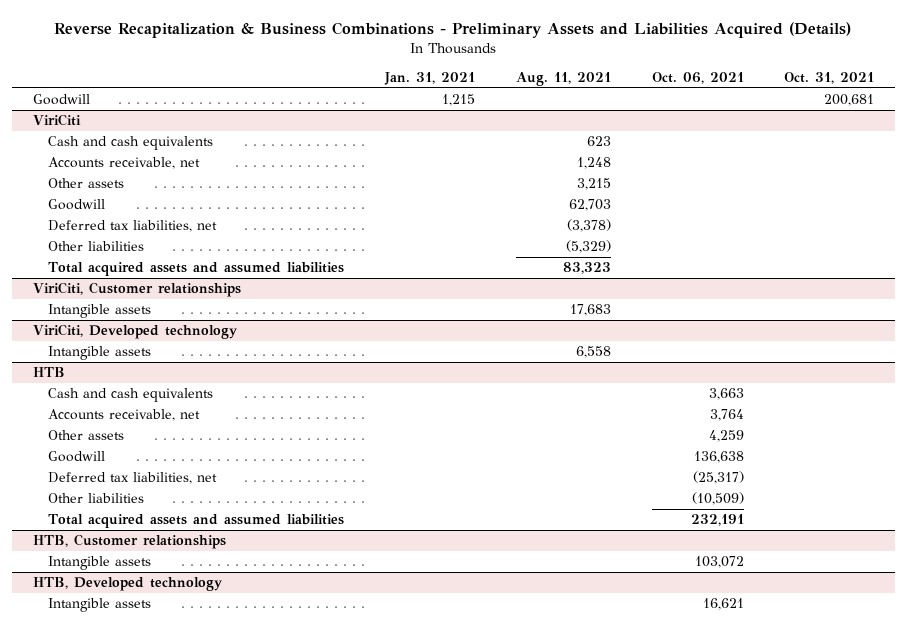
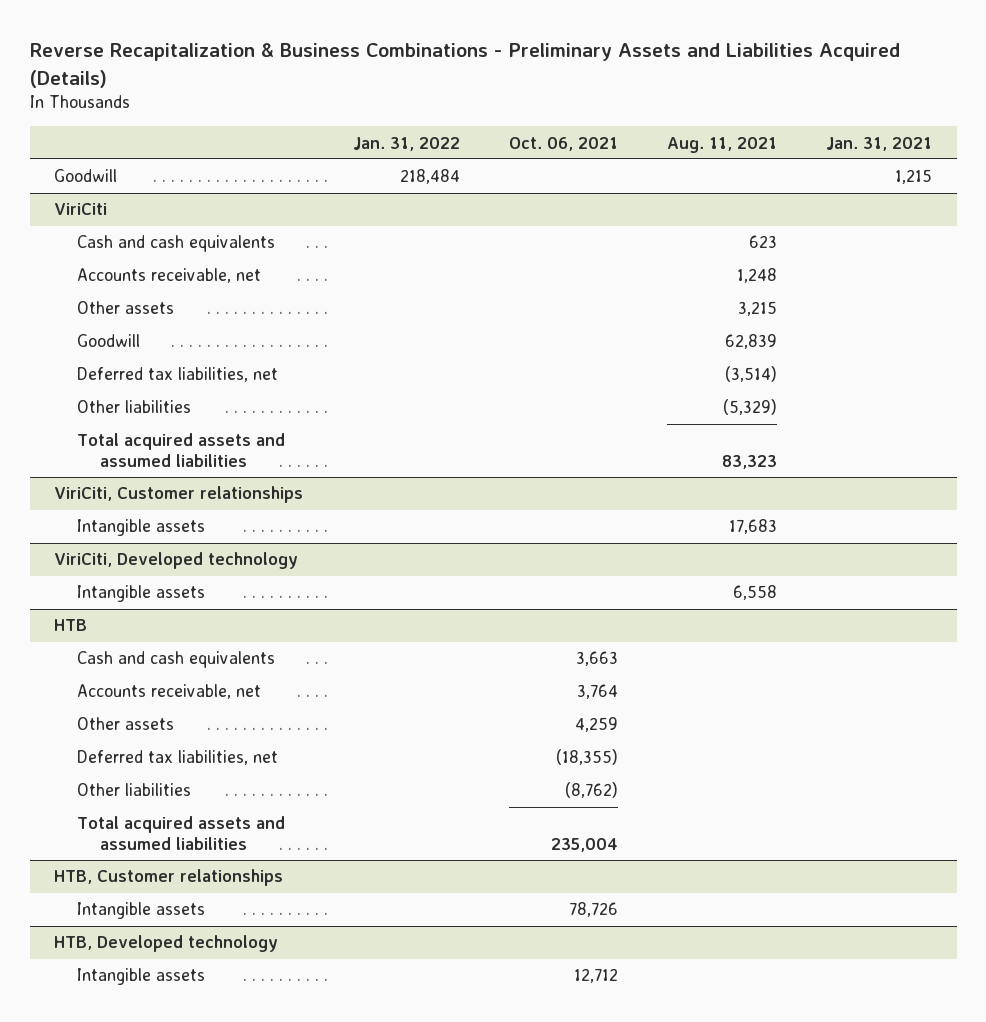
[784,72,875,85] Oct. 31, 2021 -> none
none -> [352,136,460,151] Jan. 31, 2022
[568,199,611,212] 62,703 -> [724,334,777,350] 62,839
[566,219,611,233] (3,378) -> [724,366,777,383] (3,514)
[48,451,106,463] Goodwill -> none
[692,471,744,485] (25,317) -> [555,749,618,766] (18,355)
[691,492,744,506] (10,509) -> [564,782,618,799] (8,762)
[690,514,744,527] 232,191 -> [550,837,618,852] 235,004
[694,556,744,569] 103,072 -> [568,902,618,918] 78,726
[702,598,744,611] 16,621 -> [573,968,618,984] 12,712

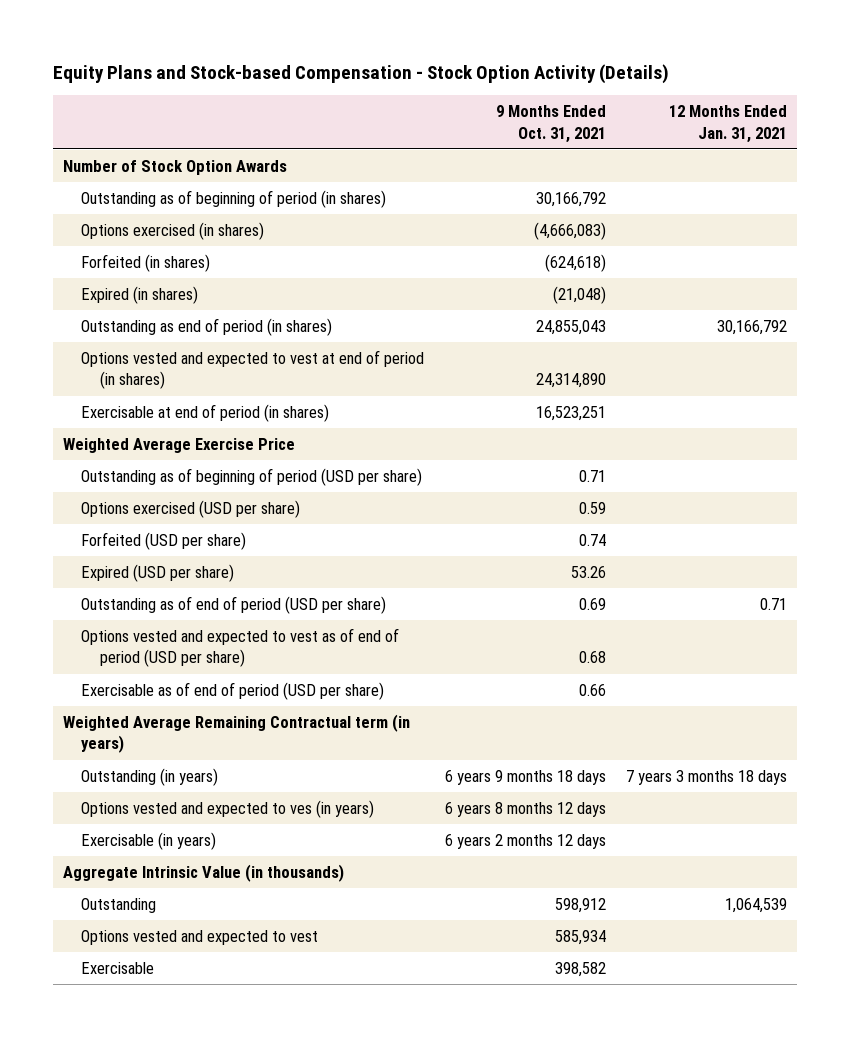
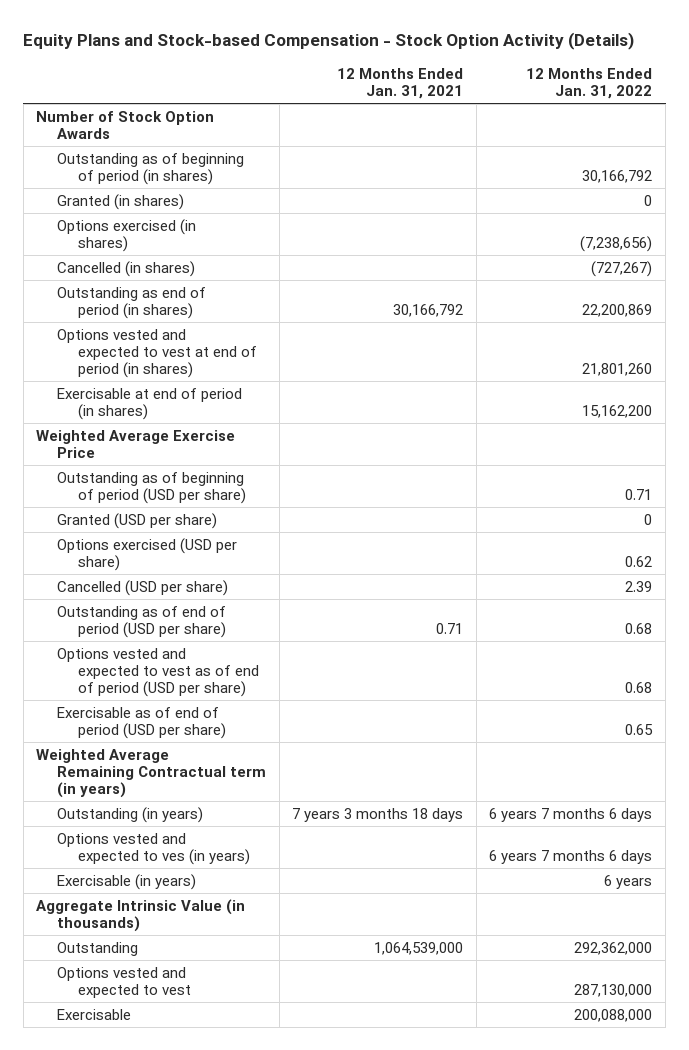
[495,105,606,143] 9 Months Ended Oct. 31, 2021 -> none
none -> [526,67,653,100] 12 Months Ended Jan. 31, 2022
none -> [57,193,185,210] Granted (in shares)
[81,286,199,305] Expired (in shares) -> none
[81,254,211,273] Forfeited (in shares) -> [57,260,196,277] Cancelled (in shares)
none -> [57,512,218,529] Granted (USD per share)
[81,564,235,583] Expired (USD per share) -> none
[81,532,247,551] Forfeited (USD per share) -> [57,579,229,596] Cancelled (USD per share)
[724,898,787,914] 1,064,539 -> [374,941,464,955] 1,064,539,000

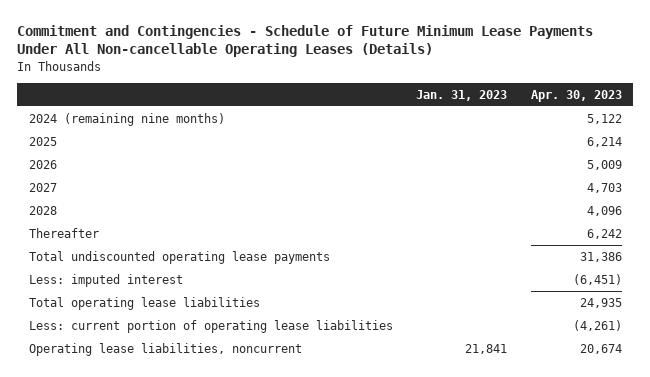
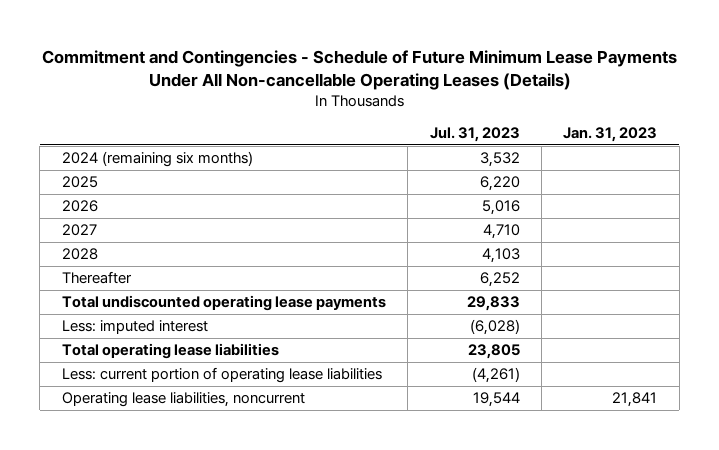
[530,89,622,102] Apr. 30, 2023 -> none
none -> [429,127,520,143] Jul. 31, 2023
[28,112,225,126] 2024 (remaining nine months) -> [61,151,253,168] 2024 (remaining six months)

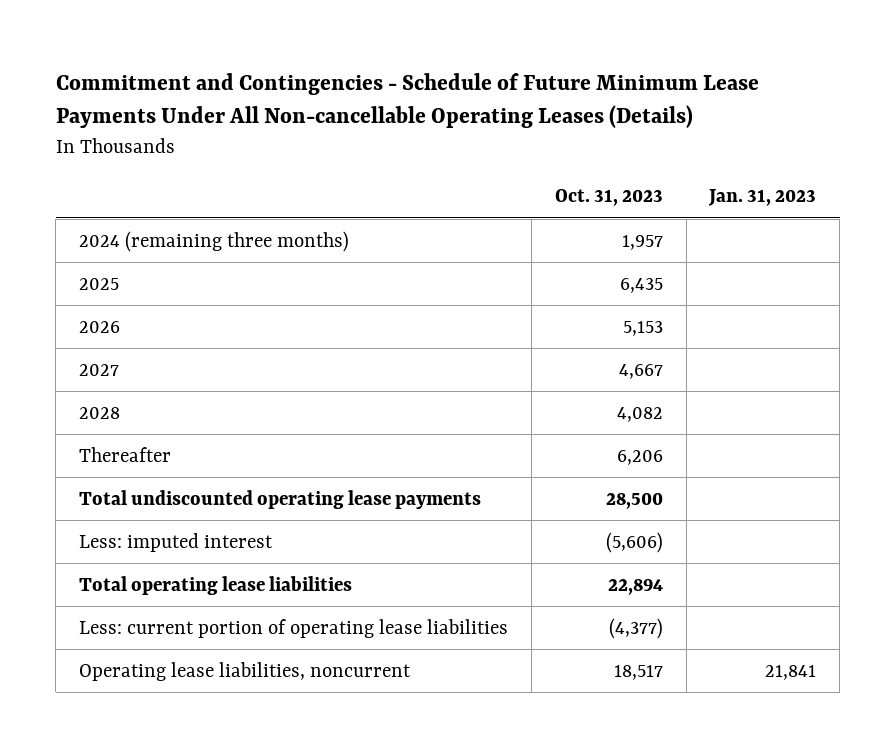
[429,127,520,143] Jul. 31, 2023 -> none
none -> [554,189,663,207] Oct. 31, 2023
[61,151,253,168] 2024 (remaining six months) -> [79,230,350,252] 2024 (remaining three months)

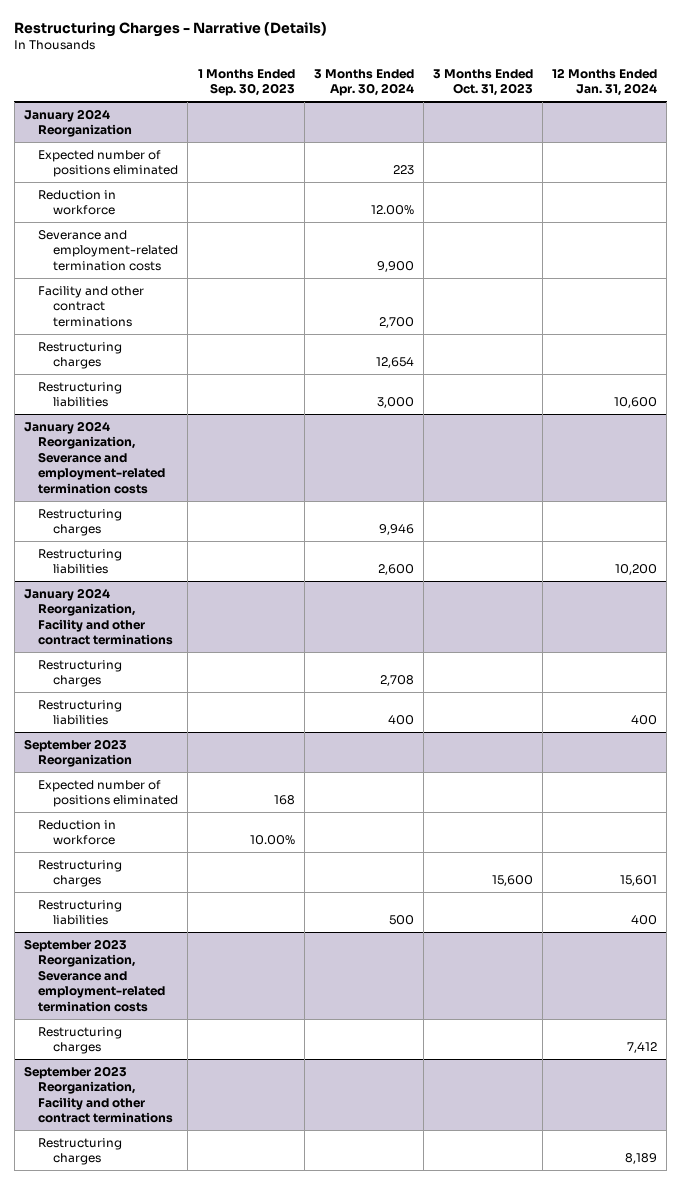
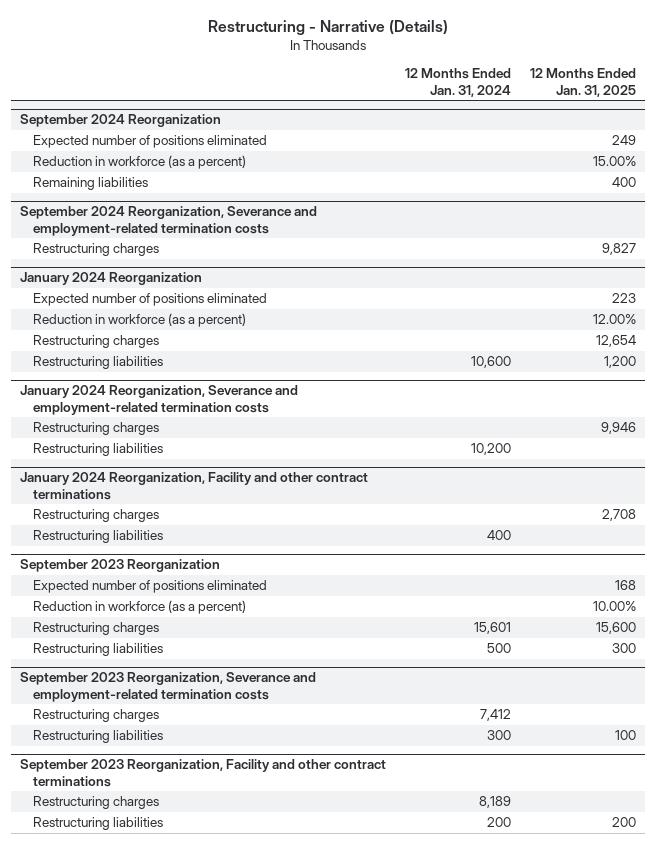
[14,21,328,37] Restructuring Charges - Narrative (Details) -> [207,19,448,35] Restructuring - Narrative (Details)
[197,68,295,97] 1 Months Ended Sep. 30, 2023 -> none
[313,68,414,97] 3 Months Ended Apr. 30, 2024 -> none
[433,68,534,97] 3 Months Ended Oct. 31, 2023 -> none
none -> [529,68,636,97] 12 Months Ended Jan. 31, 2025
none -> [20,114,222,128] September 2024 Reorganization
none -> [33,135,268,149] Expected number of positions eliminated
none -> [33,155,247,170] Reduction in workforce (as a percent)
none -> [33,177,149,191] Remaining liabilities
none -> [20,206,318,236] September 2024 Reorganization, Severance and employment-related termination costs
none -> [33,243,160,257] Restructuring charges
[38,229,179,271] Severance and employment-related termination costs -> none
[38,285,145,327] Facility and other contract terminations -> none
[38,189,117,216] Reduction in workforce -> [33,313,247,328] Reduction in workforce (as a percent)
[38,819,117,846] Reduction in workforce -> [33,600,247,615] Reduction in workforce (as a percent)
[631,915,658,926] 400 -> [486,643,511,654] 500
none -> [33,730,164,744] Restructuring liabilities
none -> [33,817,164,831] Restructuring liabilities

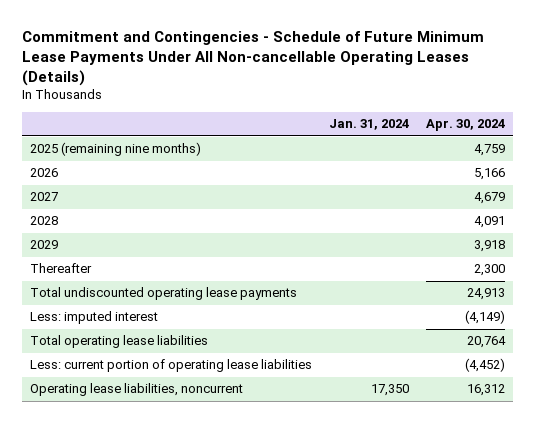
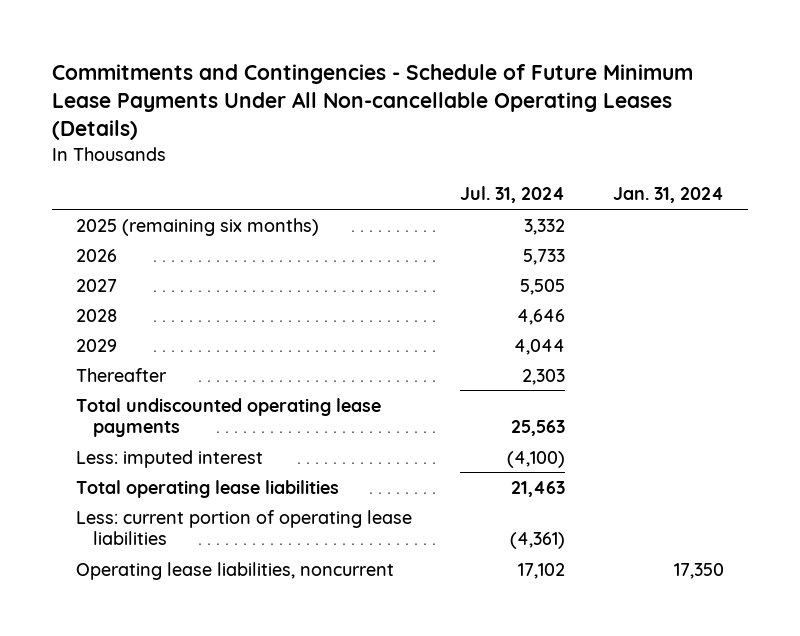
[21,30,484,86] Commitment and Contingencies - Schedule of Future Minimum Lease Payments Under All Non-cancellable Operating Leases (Details) -> [52,64,694,141] Commitments and Contingencies - Schedule of Future Minimum Lease Payments Under All Non-cancellable Operating Leases (Details)
[425,119,505,132] Apr. 30, 2024 -> none
none -> [459,186,565,204] Jul. 31, 2024
[29,142,201,157] 2025 (remaining nine months) -> [76,217,320,236] 2025 (remaining six months)

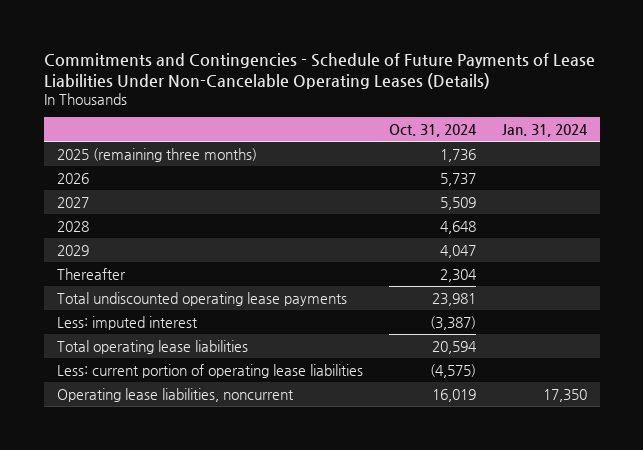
[52,64,694,141] Commitments and Contingencies - Schedule of Future Minimum Lease Payments Under All Non-cancellable Operating Leases (Details) -> [43,52,595,89] Commitments and Contingencies - Schedule of Future Payments of Lease Liabilities Under Non-Cancelable Operating Leases (Details)
[459,186,565,204] Jul. 31, 2024 -> none
none -> [388,124,477,138] Oct. 31, 2024
[76,217,320,236] 2025 (remaining six months) -> [56,147,257,162] 2025 (remaining three months)

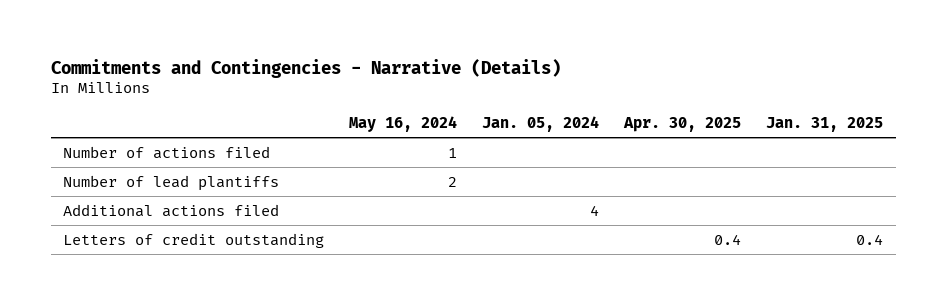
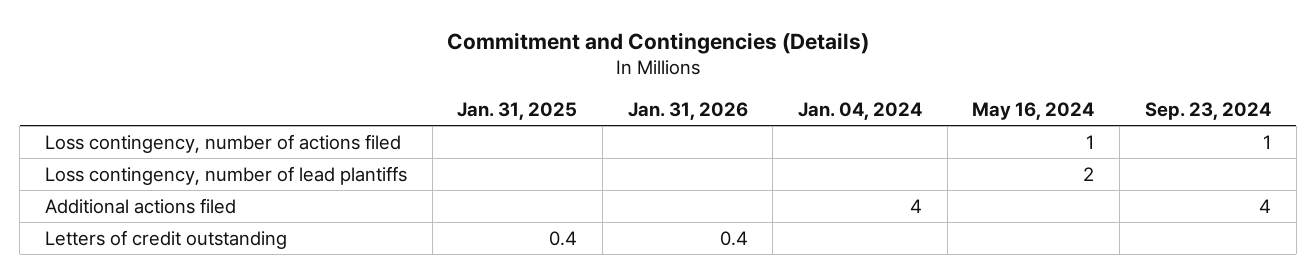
[50,58,561,78] Commitments and Contingencies - Narrative (Details) -> [446,31,869,54] Commitment and Contingencies (Details)
[482,115,600,132] Jan. 05, 2024 -> none
[623,116,742,132] Apr. 30, 2025 -> none
none -> [627,101,748,120] Jan. 31, 2026
none -> [798,101,923,120] Jan. 04, 2024
none -> [1144,101,1271,120] Sep. 23, 2024
[63,145,271,159] Number of actions filed -> [44,133,401,153] Loss contingency, number of actions filed
[63,174,280,191] Number of lead plantiffs -> [44,165,407,185] Loss contingency, number of lead plantiffs

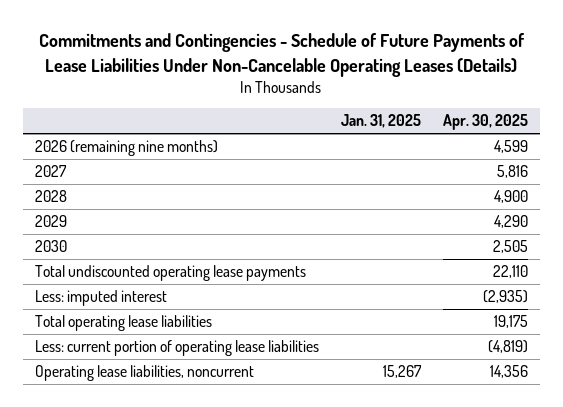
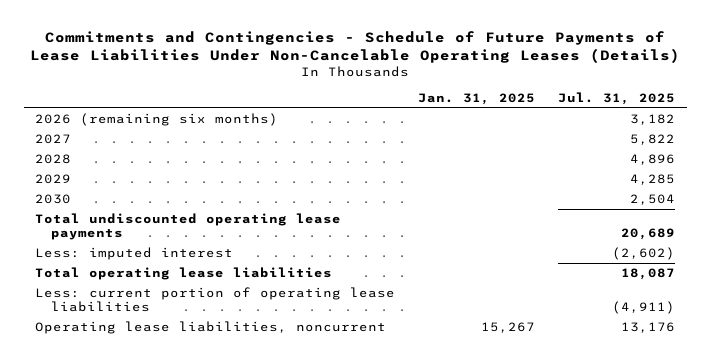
[443,114,529,131] Apr. 30, 2025 -> none
none -> [558,91,676,105] Jul. 31, 2025
[34,140,218,157] 2026 (remaining nine months) -> [35,113,279,127] 2026 (remaining six months)

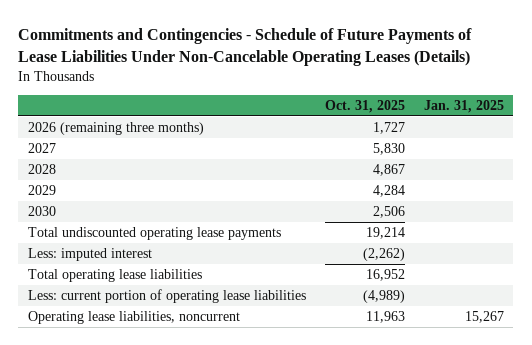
[558,91,676,105] Jul. 31, 2025 -> none
none -> [324,99,405,113] Oct. 31, 2025
[35,113,279,127] 2026 (remaining six months) -> [27,121,204,135] 2026 (remaining three months)

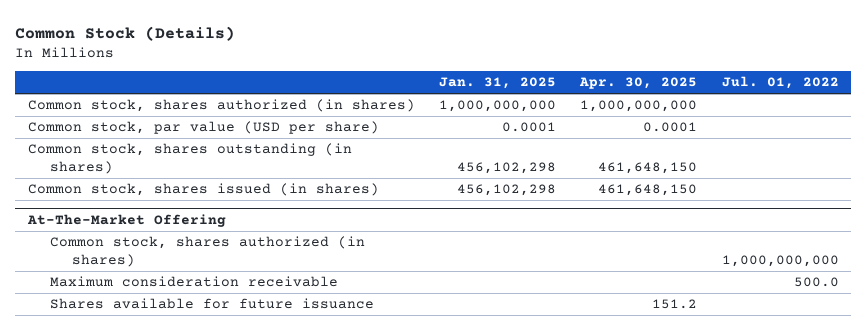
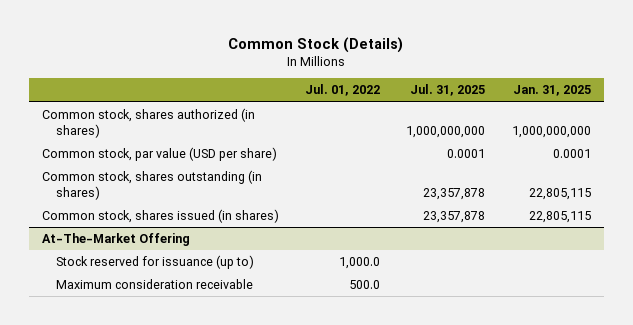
[579,77,698,90] Apr. 30, 2025 -> none
none -> [410,84,486,97] Jul. 31, 2025
[456,161,556,174] 456,102,298 -> [528,187,591,200] 22,805,115
[456,184,556,197] 456,102,298 -> [528,211,591,224] 22,805,115
[50,236,366,267] Common stock, shares authorized (in shares) -> none
none -> [55,255,254,270] Stock reserved for issuance (up to)
[50,298,375,310] Shares available for future issuance -> none

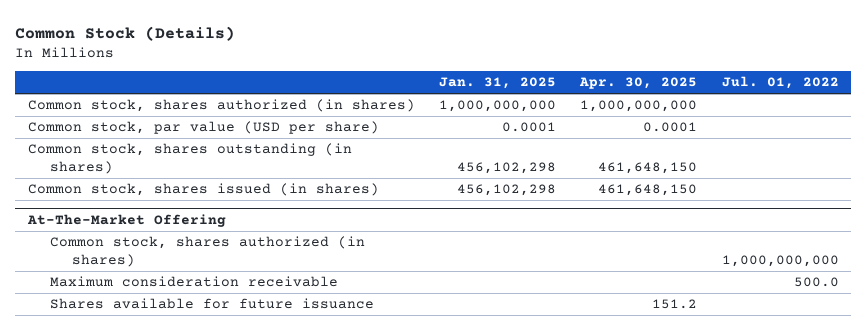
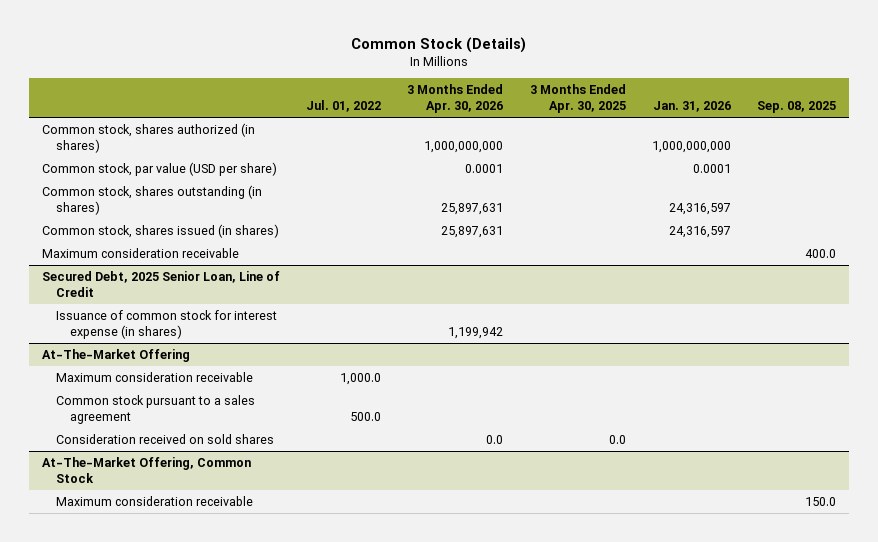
[438,77,556,90] Jan. 31, 2025 -> none
[579,77,698,90] Apr. 30, 2025 -> none
none -> [407,84,504,113] 3 Months Ended Apr. 30, 2026
none -> [529,84,626,113] 3 Months Ended Apr. 30, 2025
none -> [652,100,731,112] Jan. 31, 2026
none -> [756,100,836,113] Sep. 08, 2025
none -> [42,248,240,259] Maximum consideration receivable
none -> [42,271,281,297] Secured Debt, 2025 Senior Loan, Line of Credit
none -> [55,310,277,339] Issuance of common stock for interest expense (in shares)
[50,236,366,267] Common stock, shares authorized (in shares) -> none
[50,298,375,310] Shares available for future issuance -> none
[793,277,839,288] 500.0 -> [340,373,382,386] 1,000.0
none -> [55,395,255,424] Common stock pursuant to a sales agreement
none -> [55,434,274,445] Consideration received on sold shares
none -> [42,457,252,483] At-The-Market Offering, Common Stock
none -> [55,496,253,507] Maximum consideration receivable

